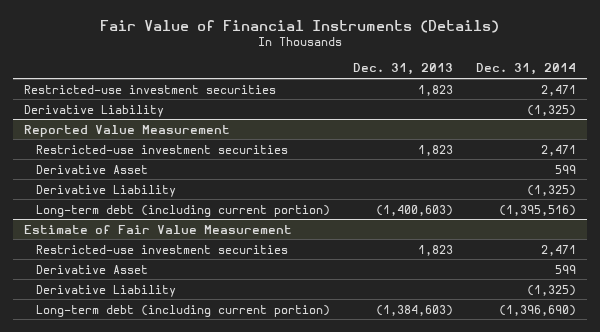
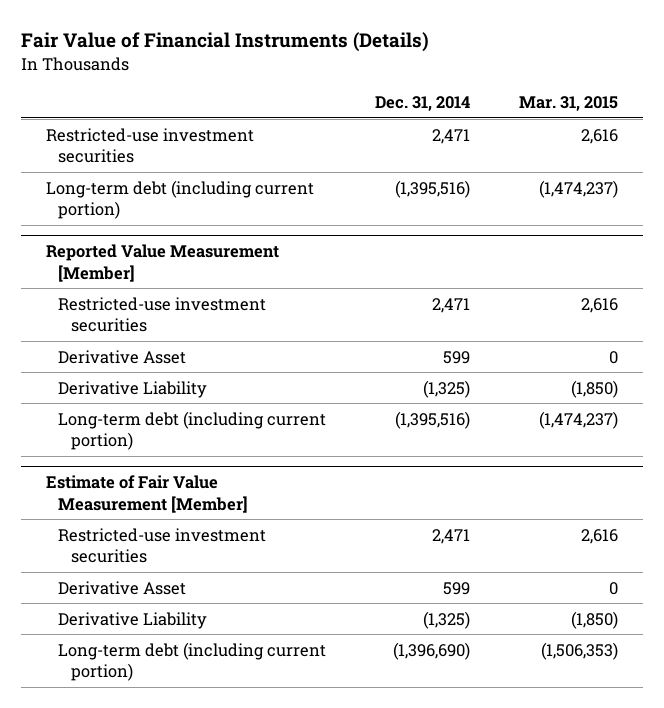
[352,63,453,76] Dec. 31, 2013 -> none
none -> [519,96,619,112] Mar. 31, 2015
[24,104,165,117] Derivative Liability -> none
none -> [45,179,314,220] Long-term debt (including current portion)
[24,124,231,137] Reported Value Measurement -> [45,244,279,282] Reported Value Measurement [Member]
[24,224,293,234] Estimate of Fair Value Measurement -> [45,475,249,513] Estimate of Fair Value Measurement [Member]

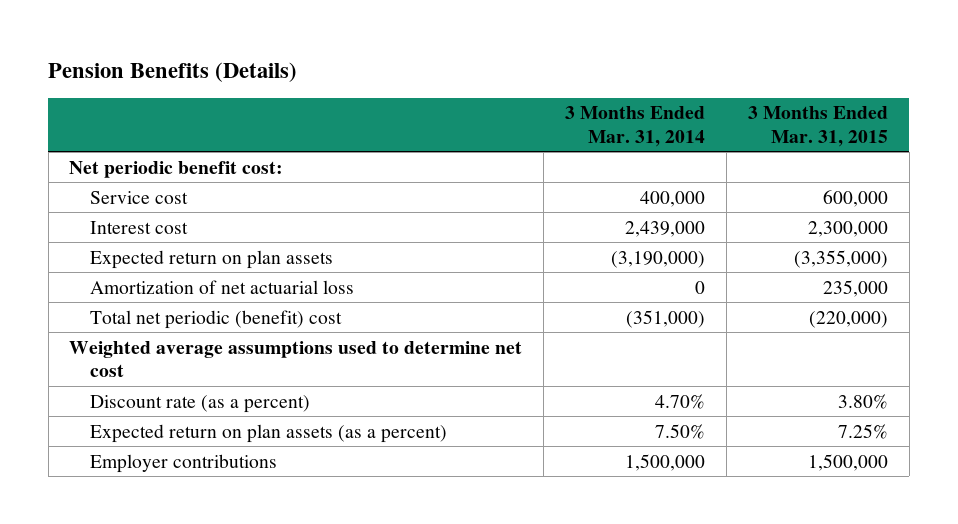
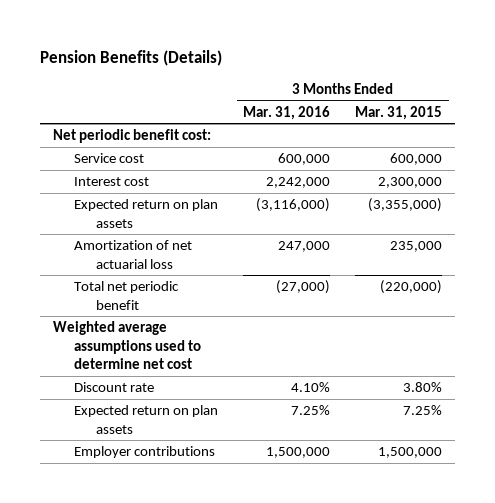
[565,106,706,147] 3 Months Ended Mar. 31, 2014 -> none
none -> [243,105,331,120] Mar. 31, 2016
[89,309,342,329] Total net periodic (benefit) cost -> [74,281,180,310] Total net periodic benefit
[89,394,310,413] Discount rate (as a percent) -> [74,382,155,393] Discount rate
[89,423,447,443] Expected return on plan assets (as a percent) -> [74,405,219,434] Expected return on plan assets

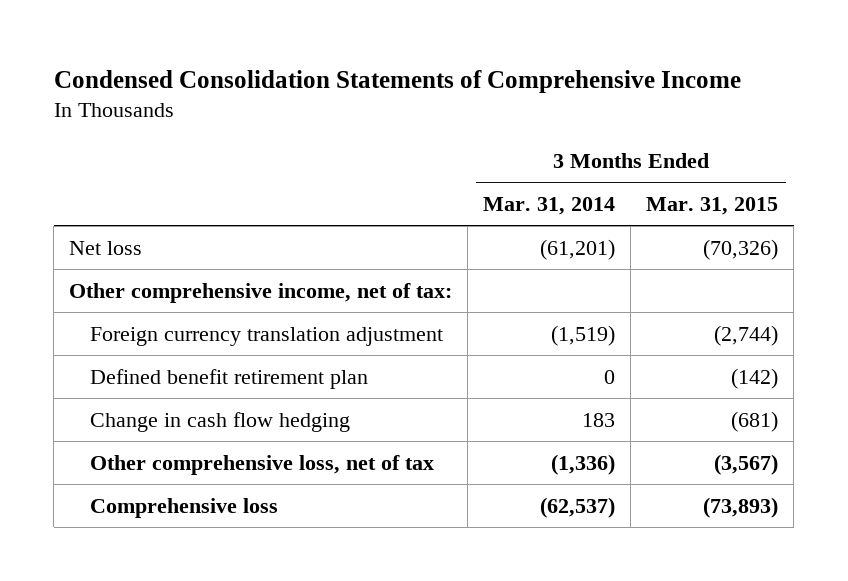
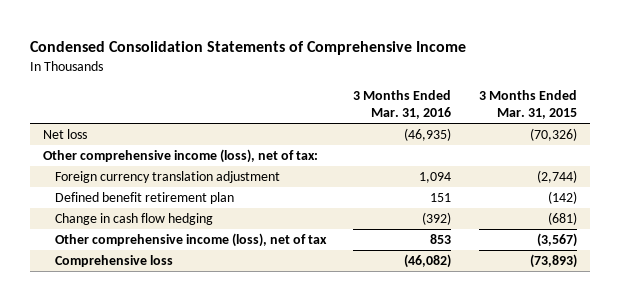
[483,196,616,215] Mar. 31, 2014 -> none
none -> [353,89,452,120] 3 Months Ended Mar. 31, 2016
[69,282,453,303] Other comprehensive income, net of tax: -> [43,149,319,164] Other comprehensive income (loss), net of tax:
[90,454,435,475] Other comprehensive loss, net of tax -> [54,233,327,248] Other comprehensive income (loss), net of tax

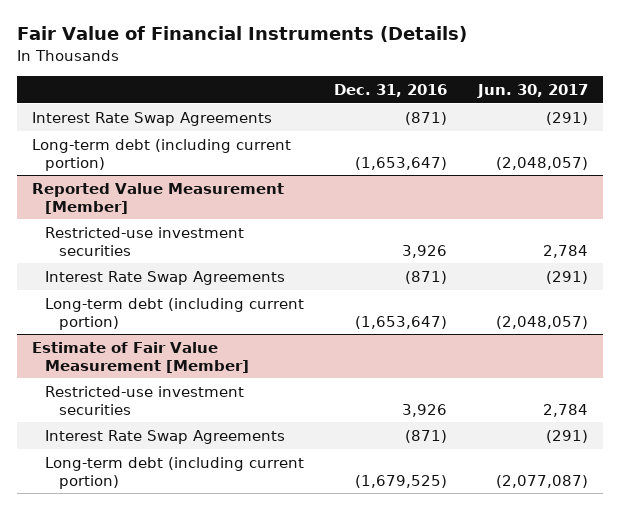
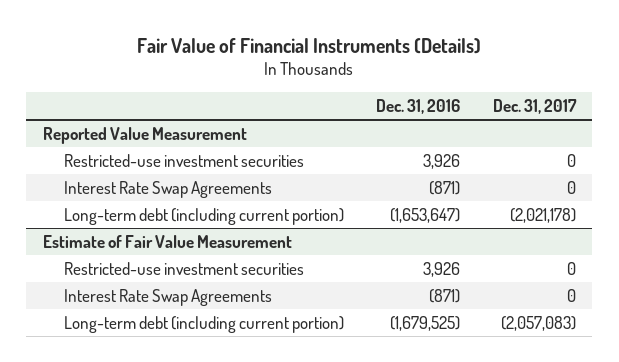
[476,83,588,98] Jun. 30, 2017 -> none
none -> [492,98,577,114] Dec. 31, 2017
[31,111,272,126] Interest Rate Swap Agreements -> none
[31,138,291,171] Long-term debt (including current portion) -> none
[31,182,284,214] Reported Value Measurement [Member] -> [42,126,247,144] Reported Value Measurement
[31,341,250,373] Estimate of Fair Value Measurement [Member] -> [42,234,292,248] Estimate of Fair Value Measurement

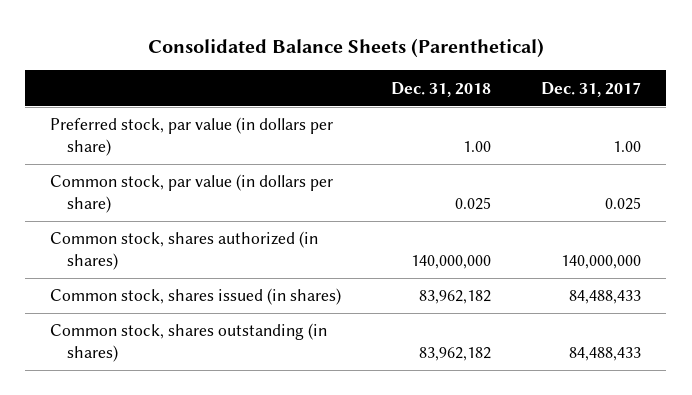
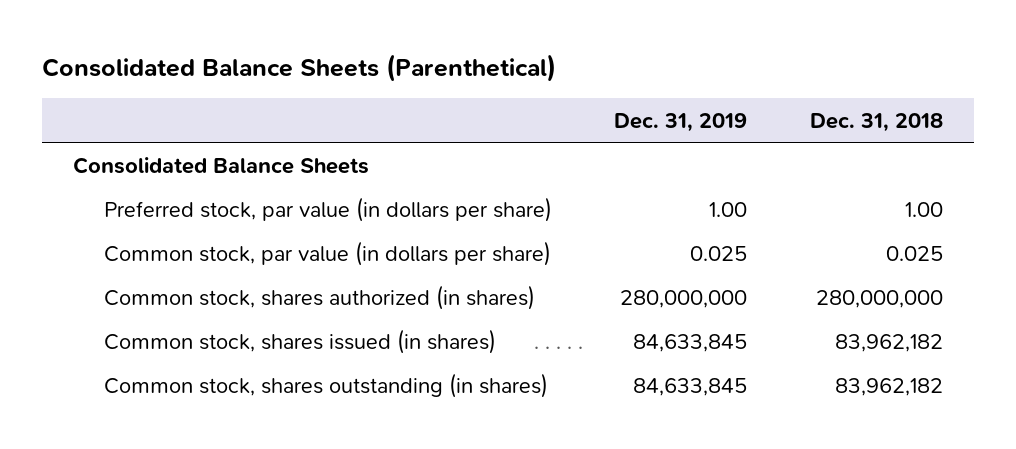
[541,81,642,97] Dec. 31, 2017 -> none
none -> [614,112,748,132] Dec. 31, 2019
none -> [73,156,370,174] Consolidated Balance Sheets
[411,255,492,270] 140,000,000 -> [815,289,943,308] 280,000,000

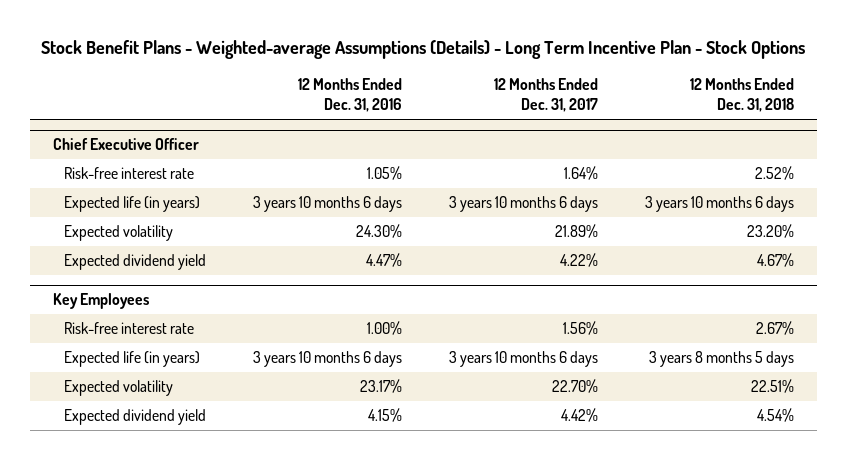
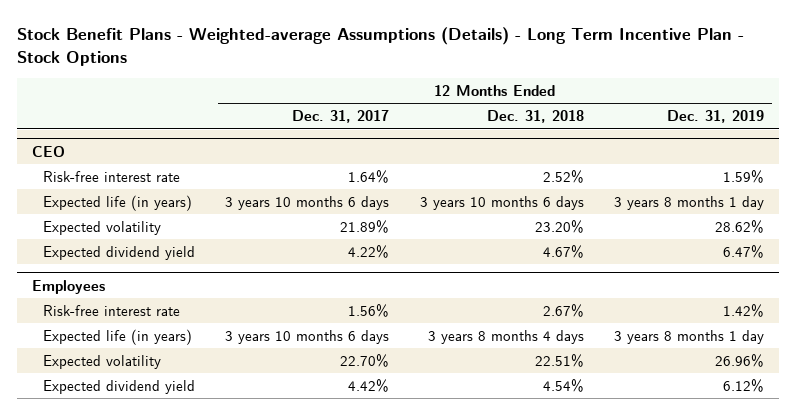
[298,77,403,113] 12 Months Ended Dec. 31, 2016 -> none
none -> [667,110,765,124] Dec. 31, 2019
[53,138,200,151] Chief Executive Officer -> none
none -> [31,145,65,157] CEO
[53,293,150,310] Key Employees -> [31,279,105,294] Employees
[648,351,794,368] 3 years 8 months 5 days -> [427,329,584,344] 3 years 8 months 4 days

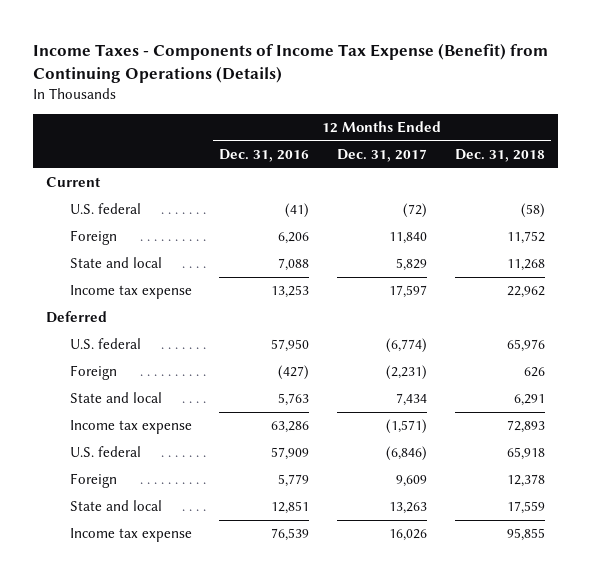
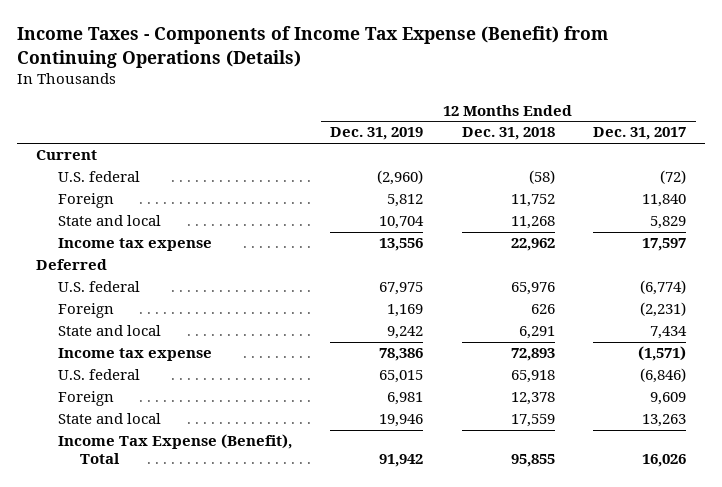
[219,148,310,162] Dec. 31, 2016 -> none
none -> [330,127,424,141] Dec. 31, 2019
[69,528,192,543] Income tax expense -> [58,434,293,465] Income Tax Expense (Benefit), Total

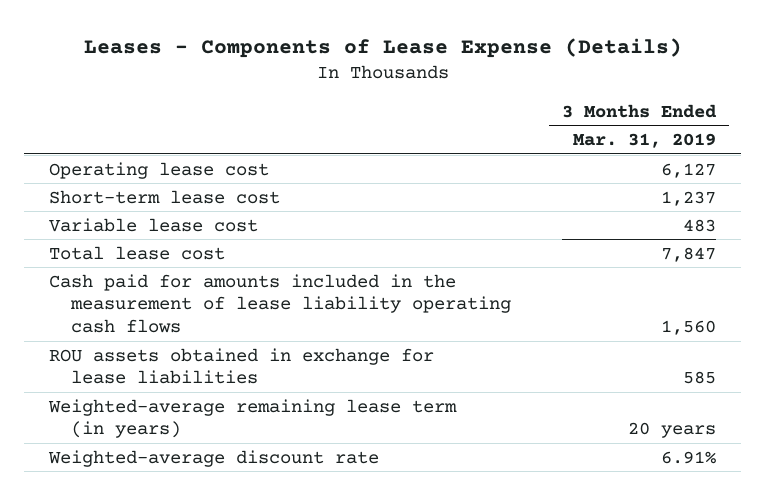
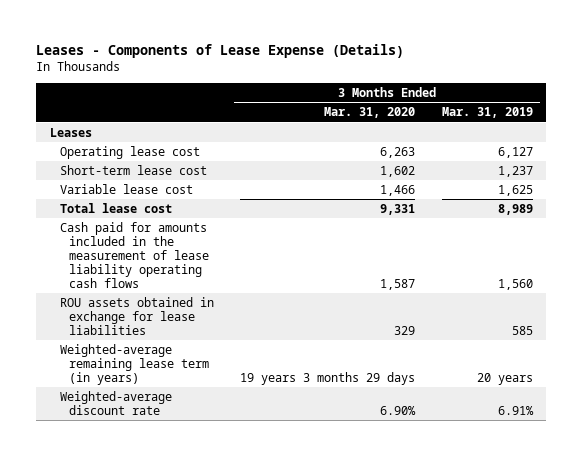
none -> [324,107,416,119] Mar. 31, 2020
none -> [49,127,92,137] Leases
[683,218,717,232] 483 -> [497,184,533,196] 1,625
[661,246,717,262] 7,847 -> [497,203,533,215] 8,989

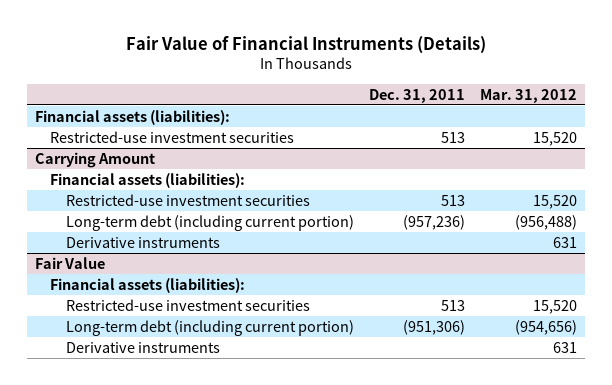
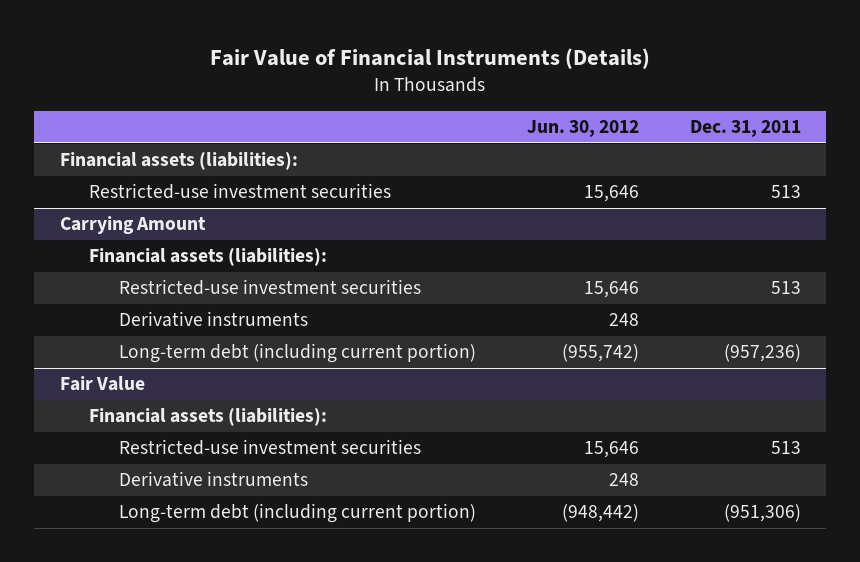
[480,88,578,103] Mar. 31, 2012 -> none
none -> [526,120,639,138] Jun. 30, 2012
[66,214,355,231] Long-term debt (including current portion) -> [118,343,476,364] Long-term debt (including current portion)
[66,319,355,336] Long-term debt (including current portion) -> [118,503,476,524] Long-term debt (including current portion)

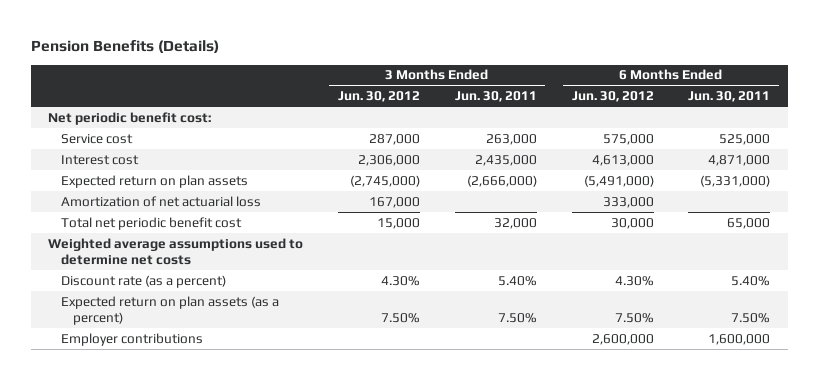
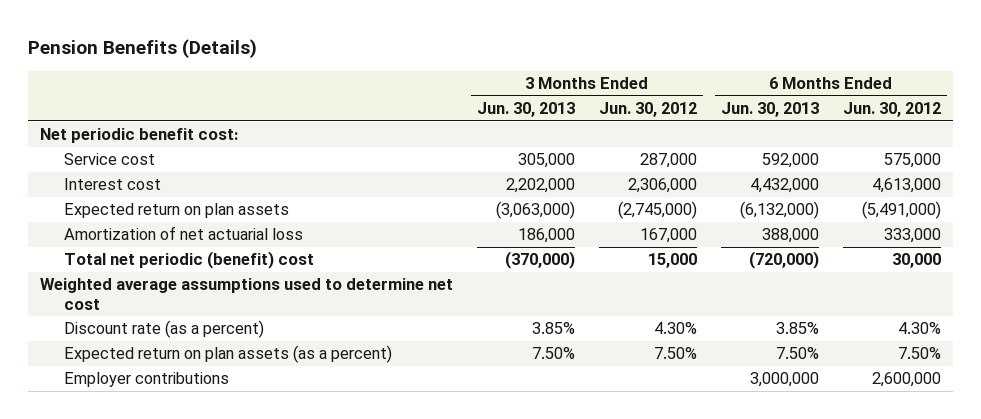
[454,91,537,103] Jun. 30, 2011 -> none
[688,91,771,103] Jun. 30, 2011 -> none
none -> [476,102,575,118] Jun. 30, 2013
none -> [721,102,820,118] Jun. 30, 2013
[60,216,242,230] Total net periodic benefit cost -> [63,251,314,270] Total net periodic (benefit) cost
[48,237,304,265] Weighted average assumptions used to determine net costs -> [39,278,453,310] Weighted average assumptions used to determine net cost

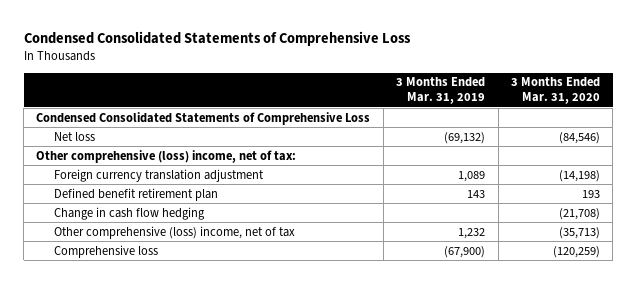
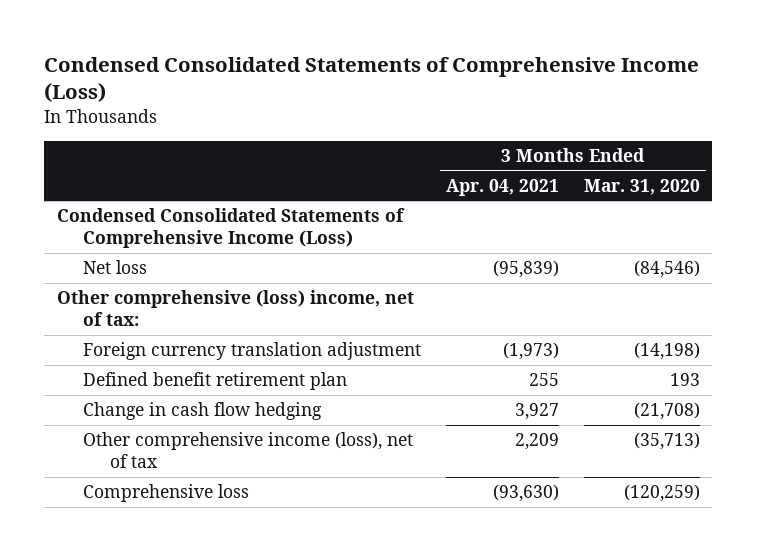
[23,31,411,47] Condensed Consolidated Statements of Comprehensive Loss -> [44,56,700,103] Condensed Consolidated Statements of Comprehensive Income (Loss)
[396,77,486,105] 3 Months Ended Mar. 31, 2019 -> none
none -> [446,178,560,196] Apr. 04, 2021
[36,111,371,125] Condensed Consolidated Statements of Comprehensive Loss -> [56,208,405,249] Condensed Consolidated Statements of Comprehensive Income (Loss)
[54,225,296,239] Other comprehensive (loss) income, net of tax -> [83,432,414,469] Other comprehensive income (loss), net of tax

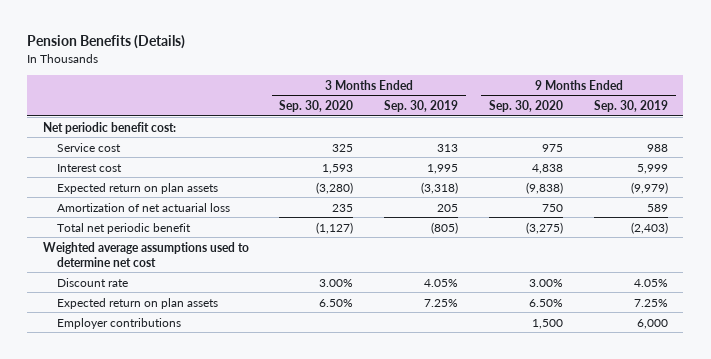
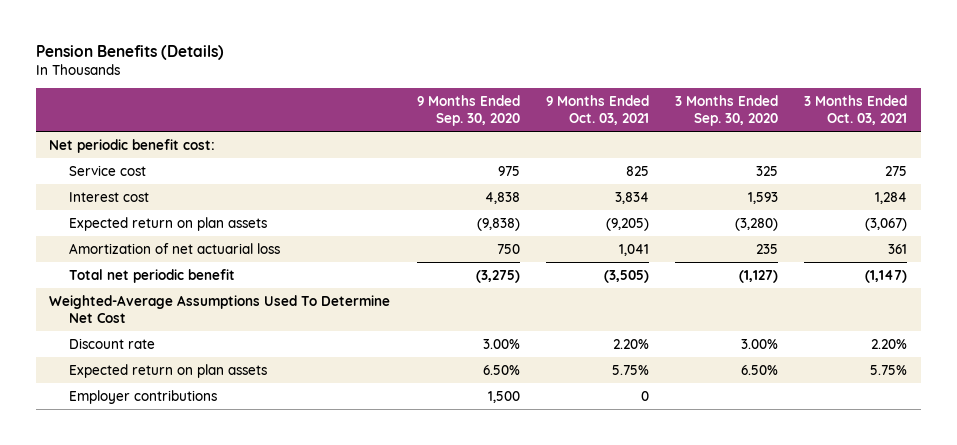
[384,100,459,113] Sep. 30, 2019 -> none
[593,100,668,113] Sep. 30, 2019 -> none
none -> [545,94,649,125] 9 Months Ended Oct. 03, 2021
none -> [804,94,908,125] 3 Months Ended Oct. 03, 2021
[42,241,249,267] Weighted average assumptions used to determine net cost -> [49,294,391,323] Weighted-Average Assumptions Used To Determine Net Cost

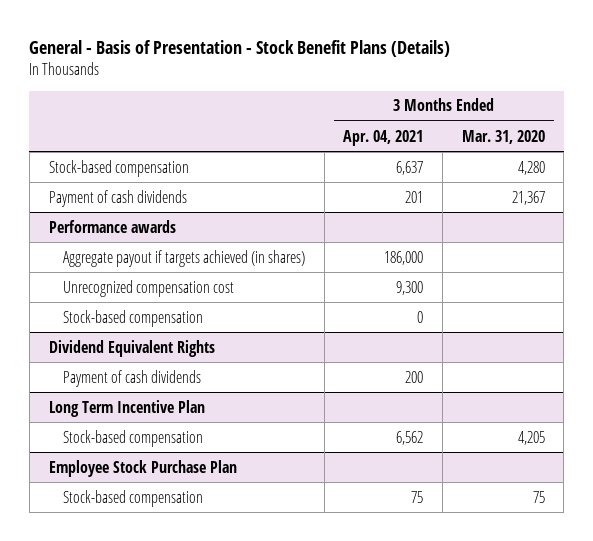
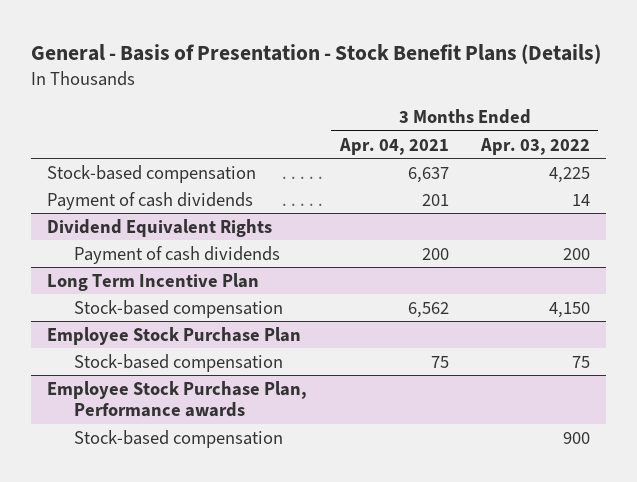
[461,129,545,144] Mar. 31, 2020 -> none
none -> [480,137,591,155] Apr. 03, 2022
[48,219,176,233] Performance awards -> none
[62,249,305,267] Aggregate payout if targets achieved (in shares) -> none
[62,279,234,297] Unrecognized compensation cost -> none
[62,309,203,327] Stock-based compensation -> none
none -> [46,380,307,418] Employee Stock Purchase Plan, Performance awards
none -> [74,429,284,448] Stock-based compensation

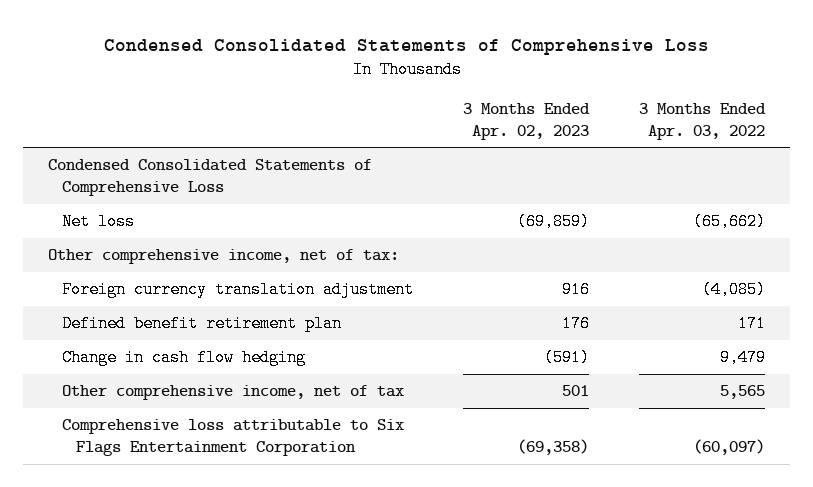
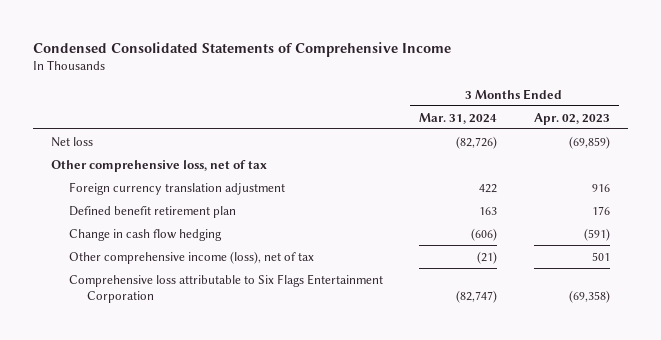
[103,38,709,55] Condensed Consolidated Statements of Comprehensive Loss -> [32,41,451,57] Condensed Consolidated Statements of Comprehensive Income
[638,102,766,140] 3 Months Ended Apr. 03, 2022 -> none
none -> [419,112,498,124] Mar. 31, 2024
[48,159,373,197] Condensed Consolidated Statements of Comprehensive Loss -> none
[48,249,400,265] Other comprehensive income, net of tax: -> [51,159,268,172] Other comprehensive loss, net of tax
[62,385,405,401] Other comprehensive income, net of tax -> [69,250,315,264] Other comprehensive income (loss), net of tax

